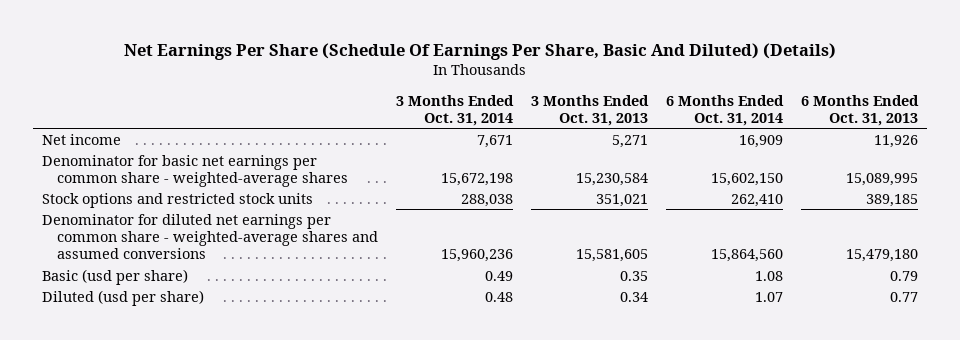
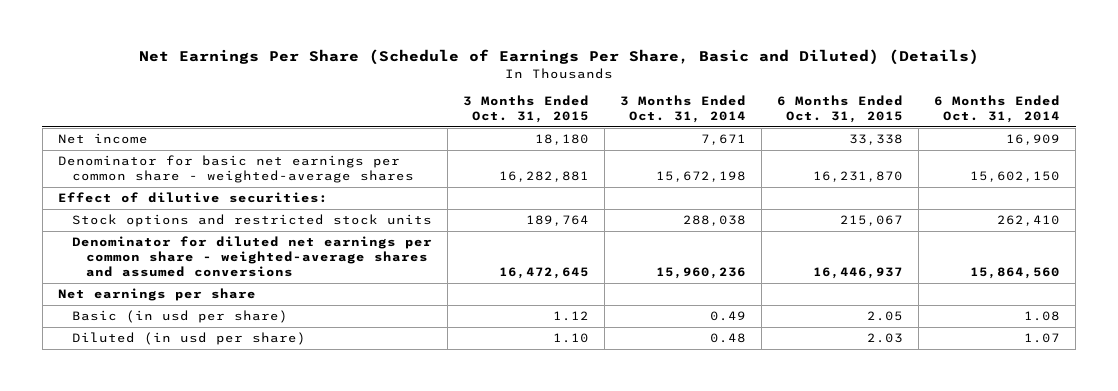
[124,42,837,60] Net Earnings Per Share (Schedule Of Earnings Per Share, Basic And Diluted) (Details) -> [139,49,980,66] Net Earnings Per Share (Schedule of Earnings Per Share, Basic and Diluted) (Details)
[530,94,649,127] 3 Months Ended Oct. 31, 2013 -> none
[800,94,919,127] 6 Months Ended Oct. 31, 2013 -> none
none -> [462,94,589,124] 3 Months Ended Oct. 31, 2015
none -> [777,94,904,124] 6 Months Ended Oct. 31, 2015
none -> [57,192,328,204] Effect of dilutive securities:
none -> [57,288,256,302] Net earnings per share
[42,268,189,285] Basic (usd per share) -> [71,310,288,324] Basic (in usd per share)
[42,289,205,306] Diluted (usd per share) -> [71,332,306,346] Diluted (in usd per share)

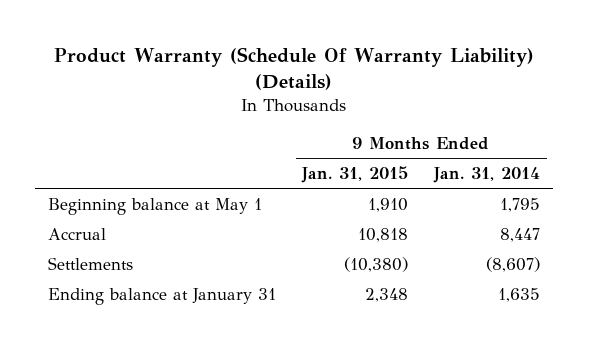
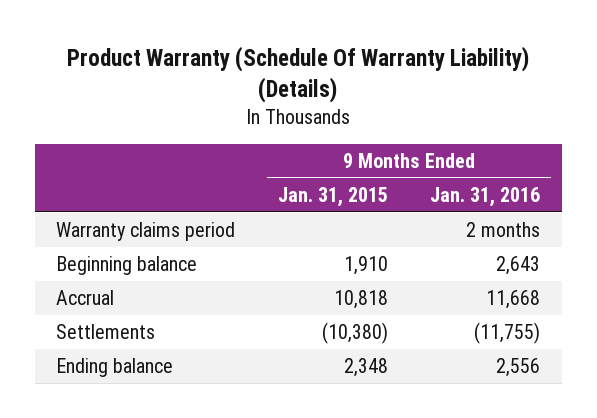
[433,167,541,184] Jan. 31, 2014 -> none
none -> [430,186,541,207] Jan. 31, 2016
none -> [56,222,236,242] Warranty claims period
[48,197,263,215] Beginning balance at May 1 -> [56,256,198,276] Beginning balance
[48,287,277,305] Ending balance at January 31 -> [56,358,174,378] Ending balance

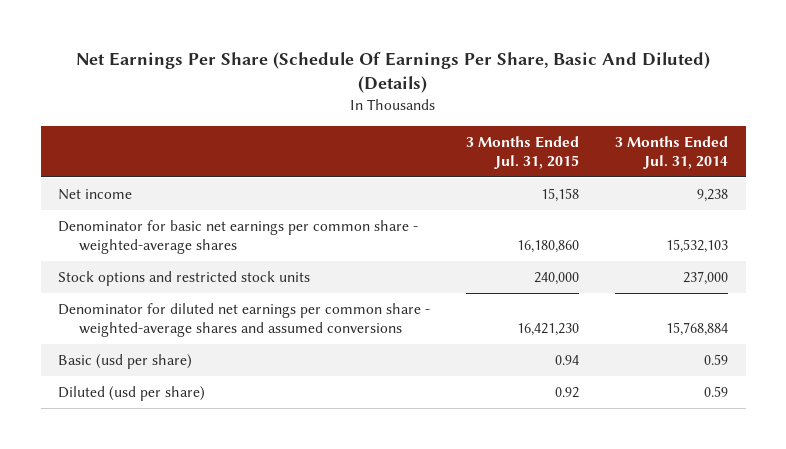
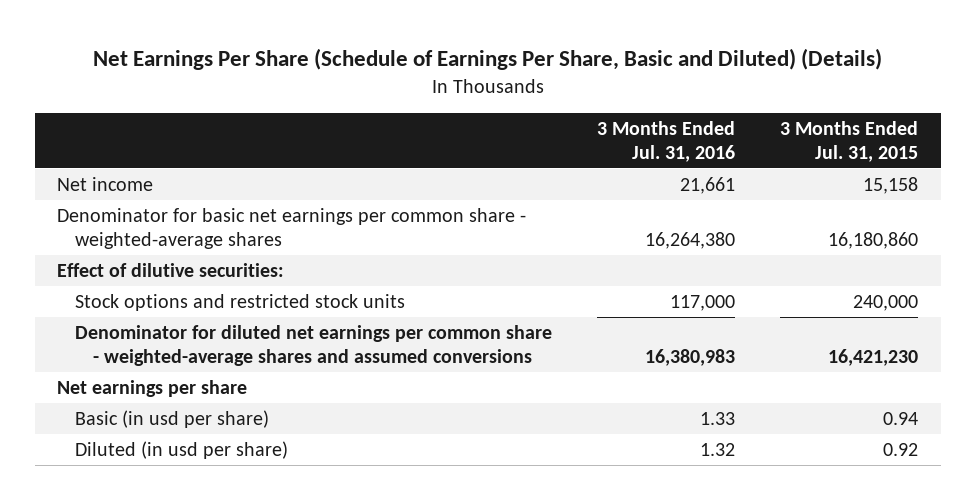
[76,51,711,94] Net Earnings Per Share (Schedule Of Earnings Per Share, Basic And Diluted) (Details) -> [92,47,882,70] Net Earnings Per Share (Schedule of Earnings Per Share, Basic and Diluted) (Details)
[614,135,728,170] 3 Months Ended Jul. 31, 2014 -> none
none -> [597,121,736,162] 3 Months Ended Jul. 31, 2016
none -> [57,263,285,278] Effect of dilutive securities:
none -> [57,380,248,398] Net earnings per share
[58,353,193,369] Basic (usd per share) -> [75,410,270,429] Basic (in usd per share)
[58,385,206,401] Diluted (usd per share) -> [75,441,289,460] Diluted (in usd per share)

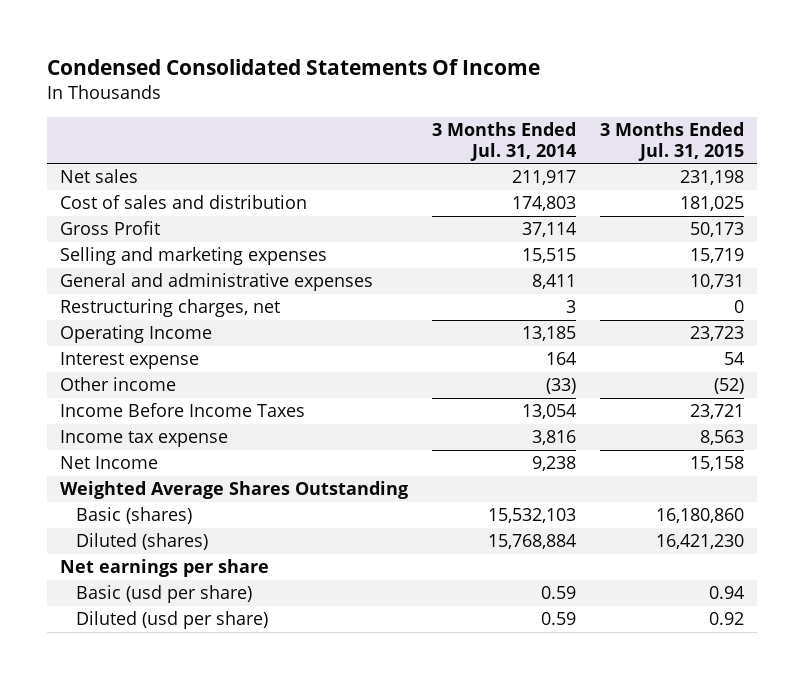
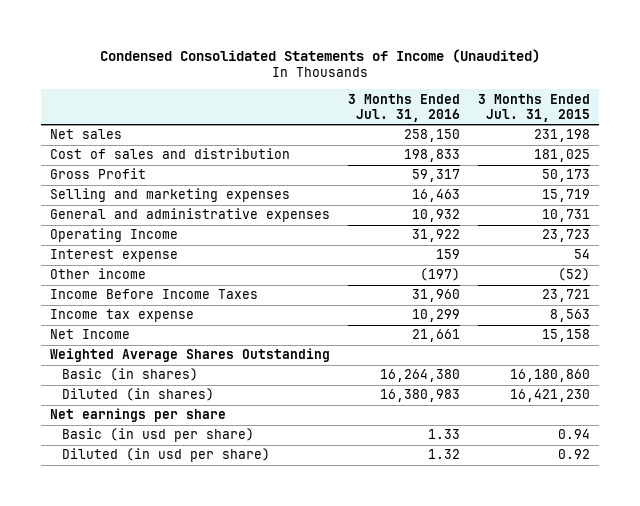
[47,58,541,75] Condensed Consolidated Statements Of Income -> [99,48,540,63] Condensed Consolidated Statements of Income (Unaudited)
[431,122,576,161] 3 Months Ended Jul. 31, 2014 -> none
none -> [347,93,460,122] 3 Months Ended Jul. 31, 2016
[59,299,280,318] Restructuring charges, net -> none
[76,507,193,525] Basic (shares) -> [62,368,199,382] Basic (in shares)
[76,533,209,551] Diluted (shares) -> [62,388,215,402] Diluted (in shares)
[76,585,253,604] Basic (usd per share) -> [62,428,255,443] Basic (in usd per share)
[76,611,269,630] Diluted (usd per share) -> [62,448,271,463] Diluted (in usd per share)

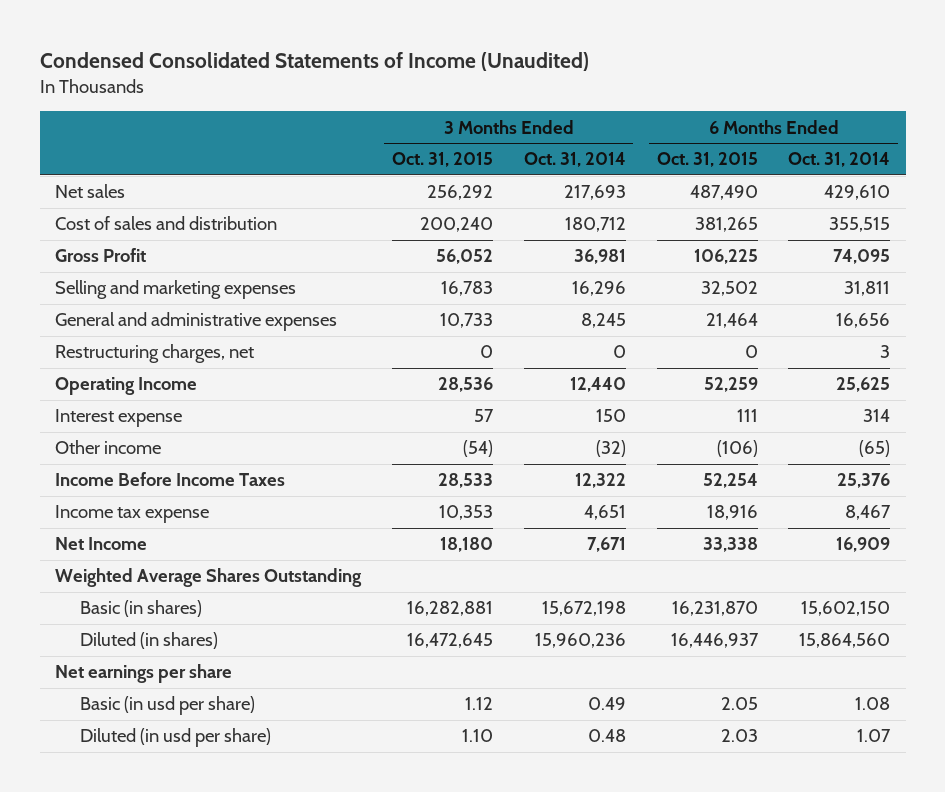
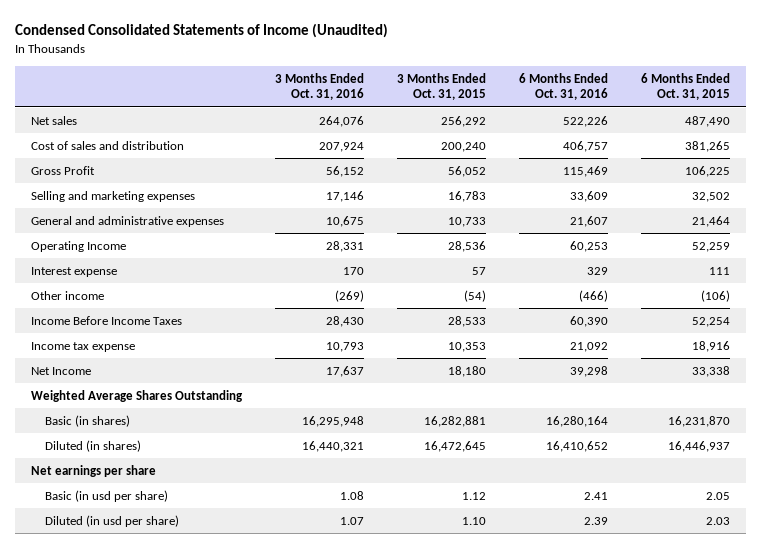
[523,152,626,168] Oct. 31, 2014 -> none
[788,152,891,168] Oct. 31, 2014 -> none
none -> [275,72,365,101] 3 Months Ended Oct. 31, 2016
none -> [518,72,608,101] 6 Months Ended Oct. 31, 2016
[54,344,254,364] Restructuring charges, net -> none

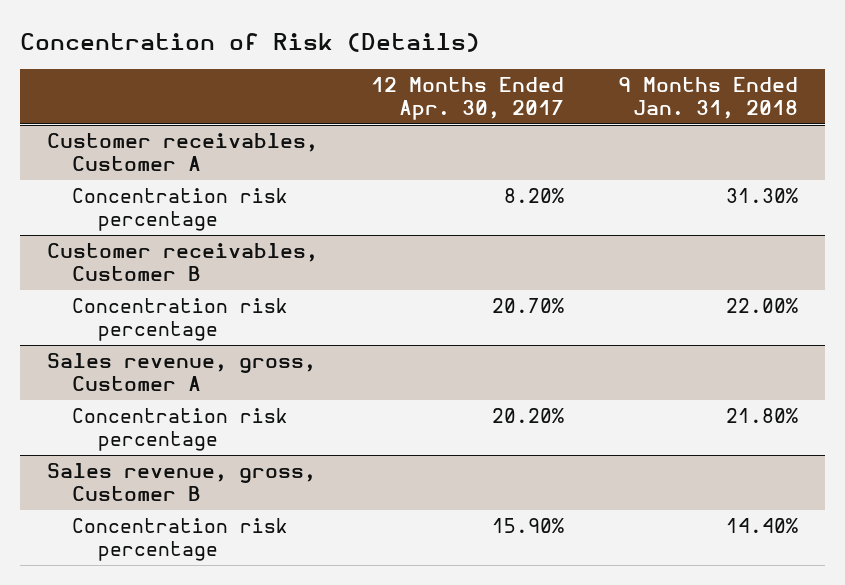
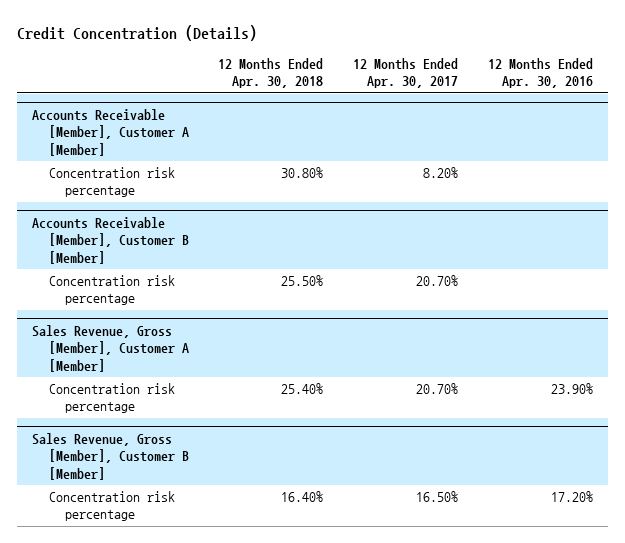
[19,32,480,52] Concentration of Risk (Details) -> [17,25,258,42] Credit Concentration (Details)
[618,76,799,120] 9 Months Ended Jan. 31, 2018 -> none
none -> [218,58,324,89] 12 Months Ended Apr. 30, 2018
none -> [488,58,594,89] 12 Months Ended Apr. 30, 2016
[46,133,318,172] Customer receivables, Customer A -> none
none -> [32,108,189,156] Accounts Receivable [Member], Customer A [Member]
[46,243,318,282] Customer receivables, Customer B -> none
none -> [32,216,189,264] Accounts Receivable [Member], Customer B [Member]
[46,353,316,392] Sales revenue, gross, Customer A -> [32,324,189,372] Sales Revenue, Gross [Member], Customer A [Member]
[492,408,565,424] 20.20% -> [416,383,459,395] 20.70%
[46,463,316,502] Sales revenue, gross, Customer B -> [32,432,189,480] Sales Revenue, Gross [Member], Customer B [Member]
[492,518,565,534] 15.90% -> [416,491,459,503] 16.50%

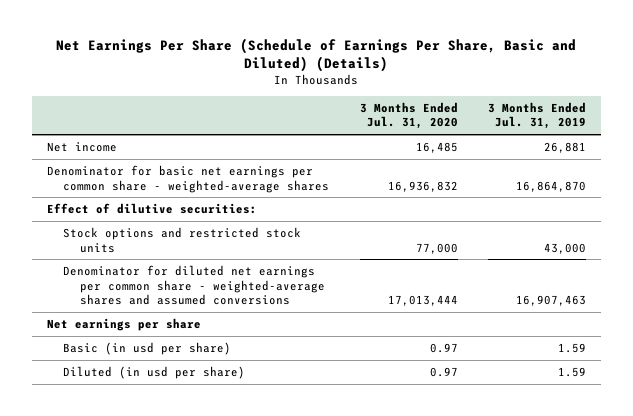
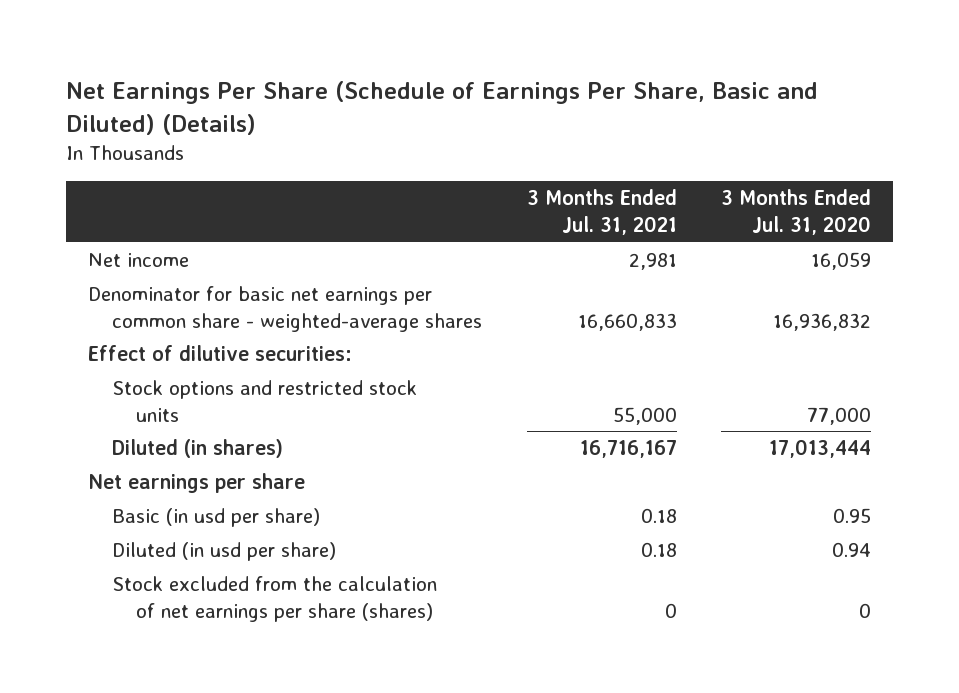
[487,101,586,130] 3 Months Ended Jul. 31, 2019 -> none
none -> [526,189,677,236] 3 Months Ended Jul. 31, 2021
[415,142,458,154] 16,485 -> [810,252,871,271] 16,059
[63,265,326,306] Denominator for diluted net earnings per common share - weighted-average shares and assumed conversions -> [112,439,284,459] Diluted (in shares)
[429,343,458,354] 0.97 -> [832,508,871,524] 0.95
[429,367,458,378] 0.97 -> [831,542,871,558] 0.94
none -> [112,576,438,622] Stock excluded from the calculation of net earnings per share (shares)

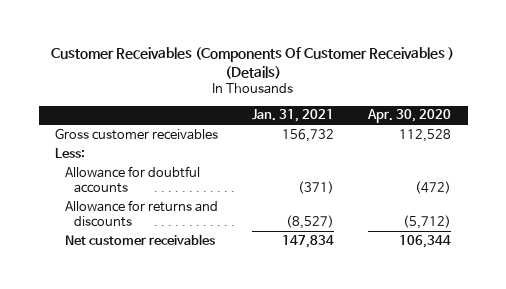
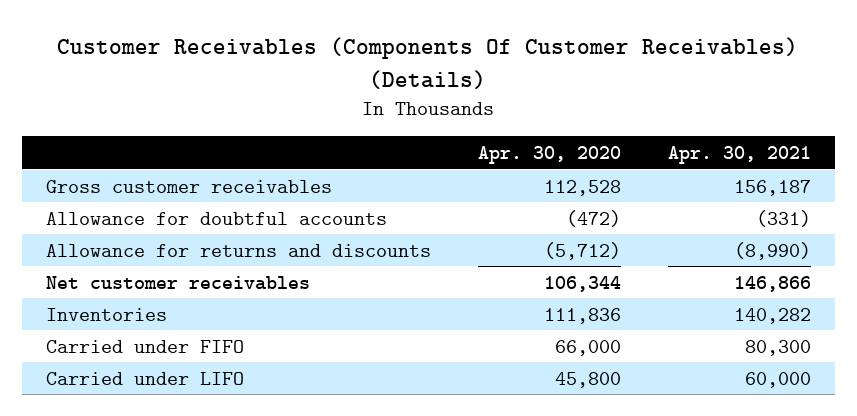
[51,46,455,79] Customer Receivables (Components Of Customer Receivables ) (Details) -> [57,37,799,90] Customer Receivables (Components Of Customer Receivables) (Details)
[252,109,335,123] Jan. 31, 2021 -> none
none -> [668,146,812,165] Apr. 30, 2021
[55,147,86,158] Less: -> none
none -> [45,307,167,321] Inventories
none -> [45,339,244,353] Carried under FIFO
none -> [45,371,244,385] Carried under LIFO

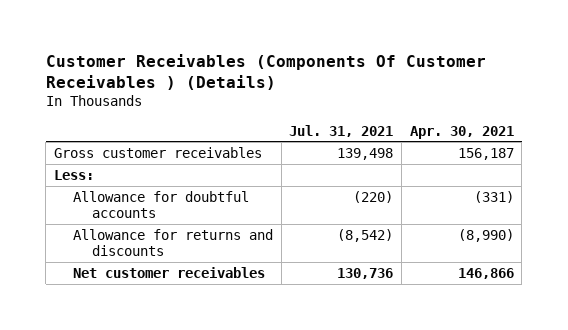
[57,37,799,90] Customer Receivables (Components Of Customer Receivables) (Details) -> [45,53,486,90] Customer Receivables (Components Of Customer Receivables ) (Details)
[477,146,621,165] Apr. 30, 2020 -> none
none -> [289,124,394,137] Jul. 31, 2021
none -> [53,169,94,180] Less:
[45,307,167,321] Inventories -> none
[45,339,244,353] Carried under FIFO -> none
[45,371,244,385] Carried under LIFO -> none

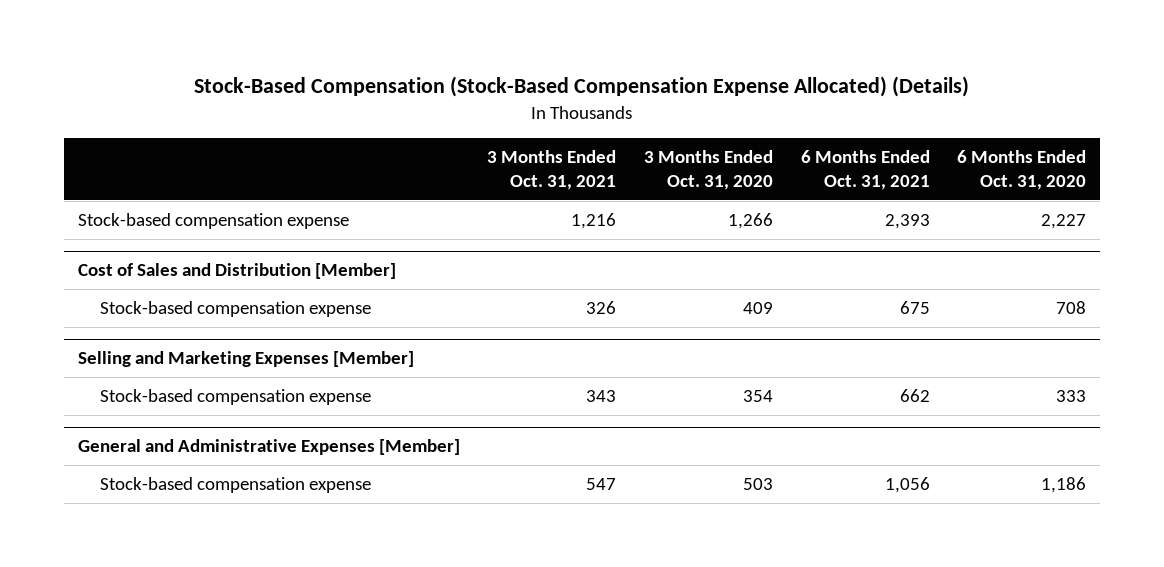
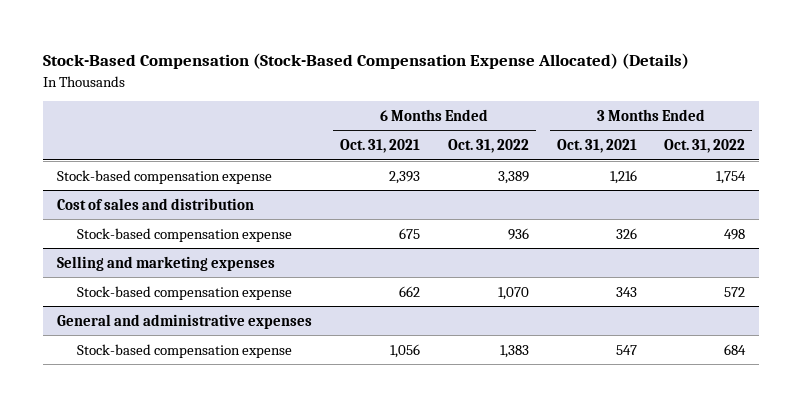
[644,150,774,191] 3 Months Ended Oct. 31, 2020 -> none
[957,150,1087,191] 6 Months Ended Oct. 31, 2020 -> none
none -> [447,139,529,154] Oct. 31, 2022
none -> [664,139,746,154] Oct. 31, 2022
[77,263,396,280] Cost of Sales and Distribution [Member] -> [57,197,255,210] Cost of sales and distribution
[77,351,414,368] Selling and Marketing Expenses [Member] -> [57,255,276,271] Selling and marketing expenses
[77,439,460,456] General and Administrative Expenses [Member] -> [57,313,313,329] General and administrative expenses

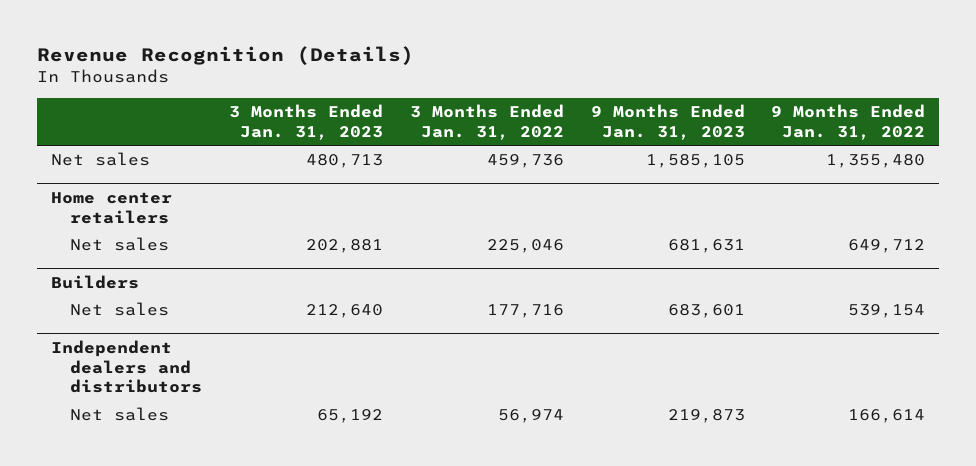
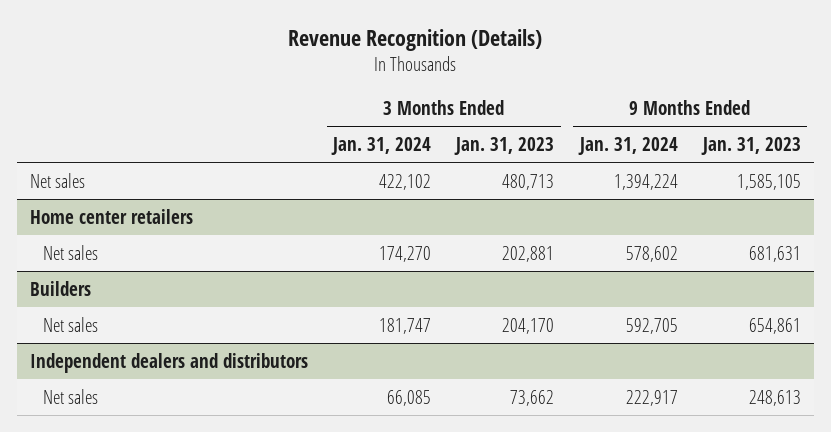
[409,104,564,140] 3 Months Ended Jan. 31, 2022 -> none
[771,104,926,140] 9 Months Ended Jan. 31, 2022 -> none
none -> [330,137,431,156] Jan. 31, 2024
none -> [577,137,678,156] Jan. 31, 2024
[305,304,383,319] 212,640 -> [502,317,555,334] 204,170
[667,304,745,319] 683,601 -> [748,317,801,334] 654,861
[316,409,383,424] 65,192 -> [510,389,555,406] 73,662
[667,409,745,424] 219,873 -> [748,389,801,406] 248,613

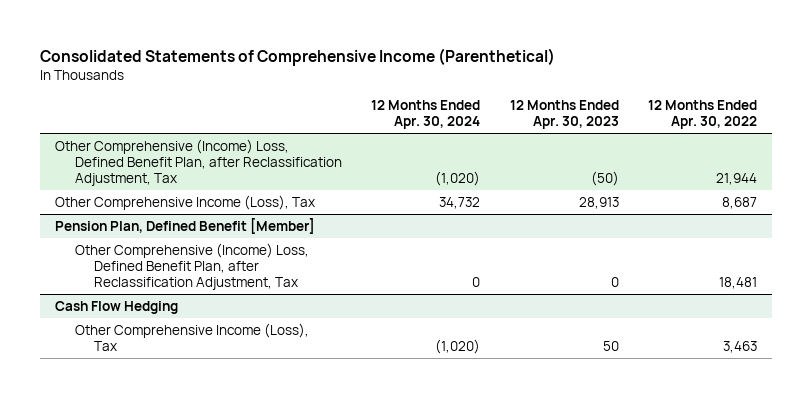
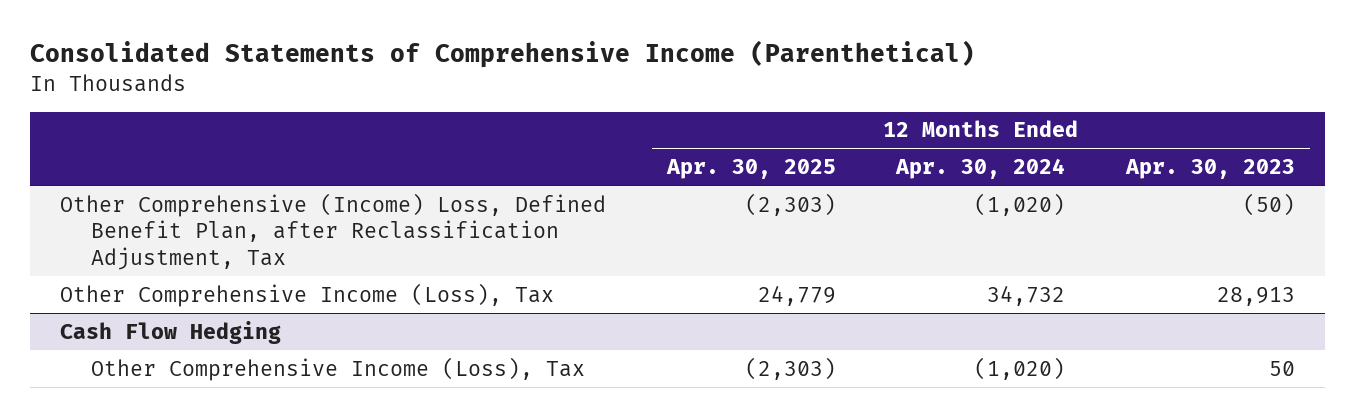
[647,100,757,130] 12 Months Ended Apr. 30, 2022 -> none
none -> [665,159,836,180] Apr. 30, 2025
[55,217,316,234] Pension Plan, Defined Benefit [Member] -> none
[74,242,309,290] Other Comprehensive (Income) Loss, Defined Benefit Plan, after Reclassification Adjustment, Tax -> none

